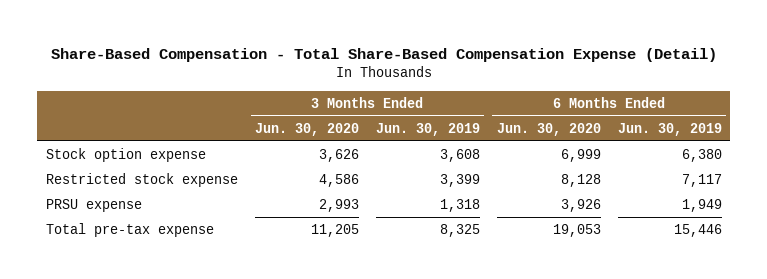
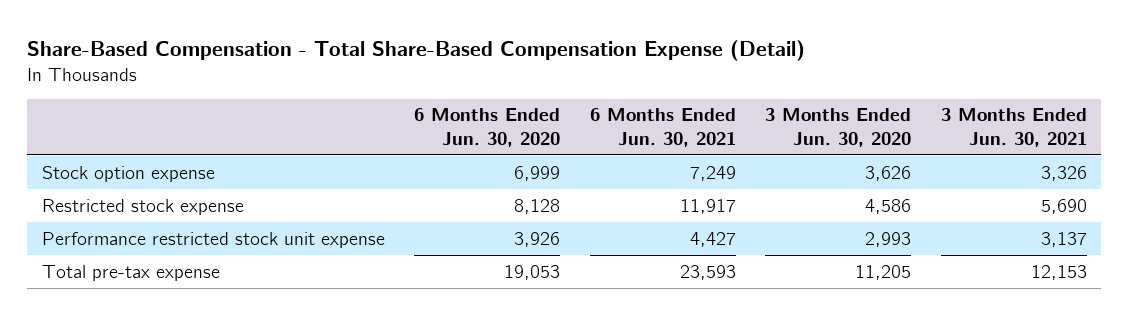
[375,122,480,136] Jun. 30, 2019 -> none
[617,122,722,136] Jun. 30, 2019 -> none
none -> [589,108,736,147] 6 Months Ended Jun. 30, 2021
none -> [940,108,1087,147] 3 Months Ended Jun. 30, 2021
[45,199,142,213] PRSU expense -> [42,231,386,248] Performance restricted stock unit expense

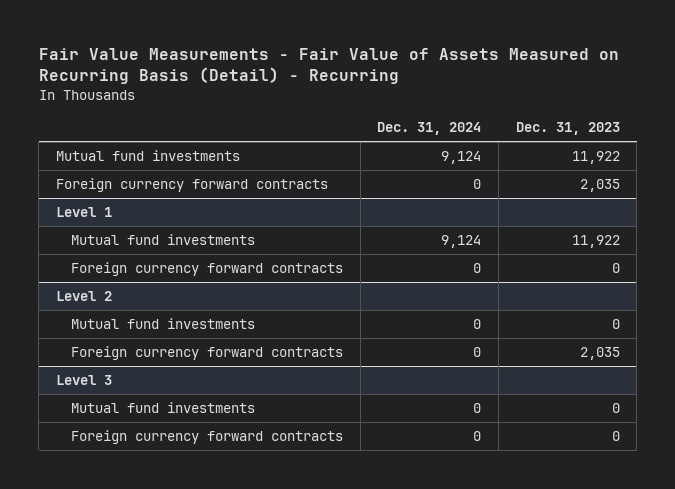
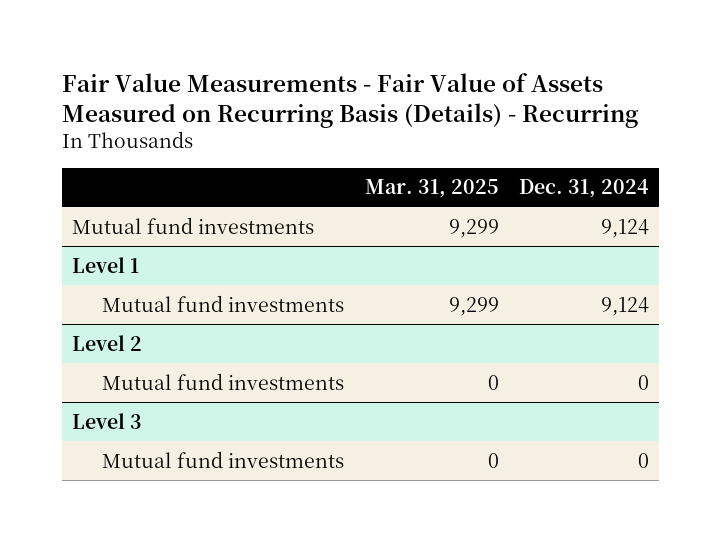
[38,47,619,85] Fair Value Measurements - Fair Value of Assets Measured on Recurring Basis (Detail) - Recurring -> [61,72,638,128] Fair Value Measurements - Fair Value of Assets Measured on Recurring Basis (Details) - Recurring
[515,122,620,136] Dec. 31, 2023 -> none
none -> [364,179,499,199] Mar. 31, 2025
[55,177,328,192] Foreign currency forward contracts -> none
[71,261,344,276] Foreign currency forward contracts -> none
[71,345,344,360] Foreign currency forward contracts -> none
[71,429,344,444] Foreign currency forward contracts -> none

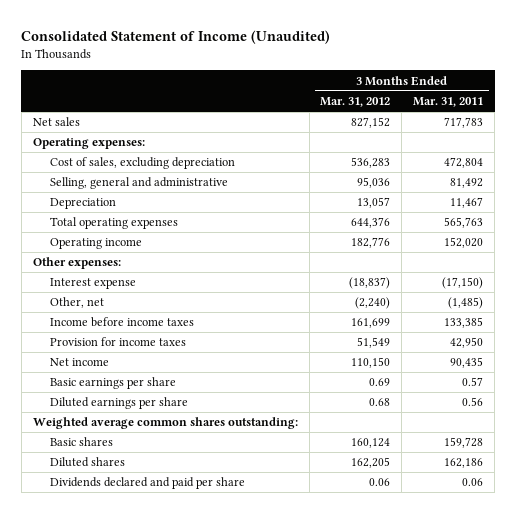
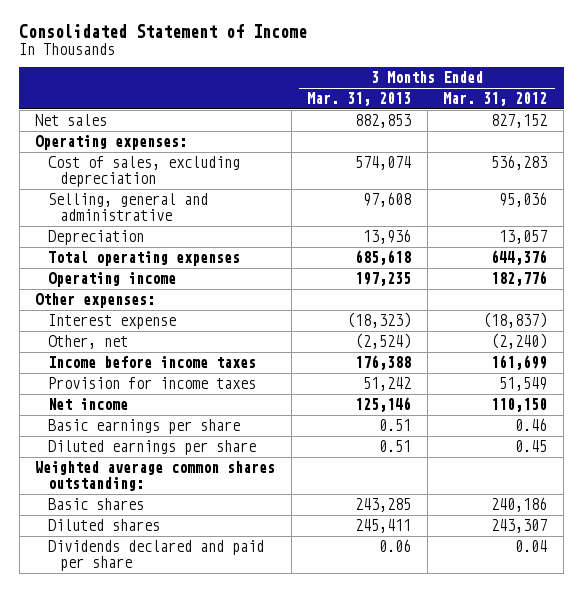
[21,29,331,44] Consolidated Statement of Income (Unaudited) -> [19,24,308,39] Consolidated Statement of Income
[413,97,484,108] Mar. 31, 2011 -> none
none -> [307,92,412,107] Mar. 31, 2013
[369,378,391,387] 0.69 -> [515,418,548,432] 0.46
[369,398,391,407] 0.68 -> [515,440,548,453] 0.45
[351,438,391,449] 160,124 -> [491,497,548,513] 240,186
[351,457,391,469] 162,205 -> [491,519,548,534] 243,307
[369,478,391,487] 0.06 -> [515,540,548,553] 0.04

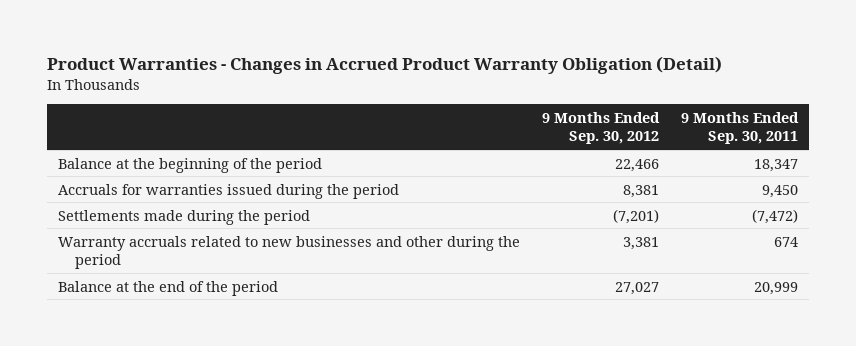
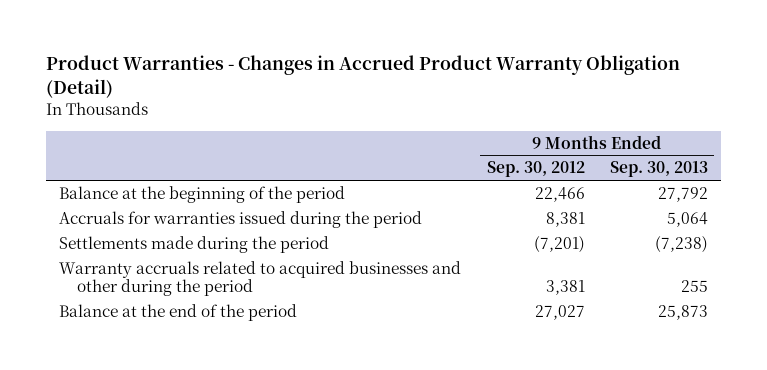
[681,111,800,145] 9 Months Ended Sep. 30, 2011 -> none
none -> [609,161,708,178] Sep. 30, 2013
[58,235,521,270] Warranty accruals related to new businesses and other during the period -> [59,260,462,297] Warranty accruals related to acquired businesses and other during the period

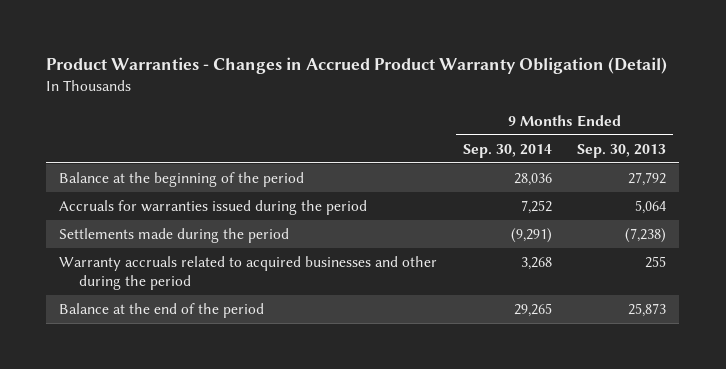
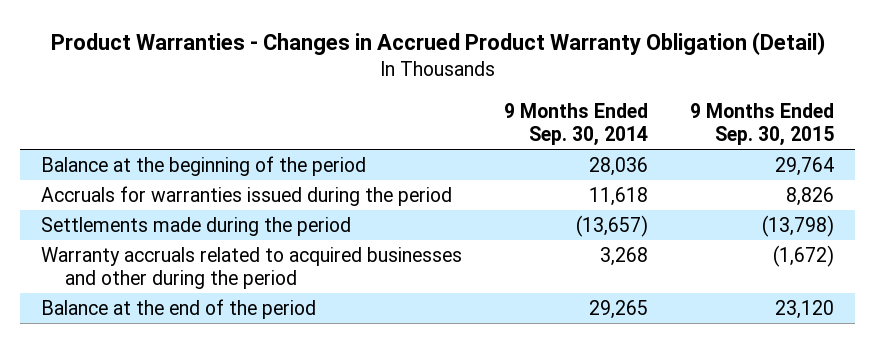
[577,143,667,158] Sep. 30, 2013 -> none
none -> [690,102,835,146] 9 Months Ended Sep. 30, 2015
[520,200,552,215] 7,252 -> [589,186,649,206] 11,618
[510,228,552,244] (9,291) -> [576,214,649,237] (13,657)

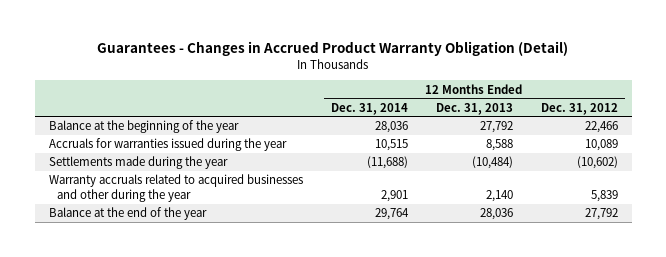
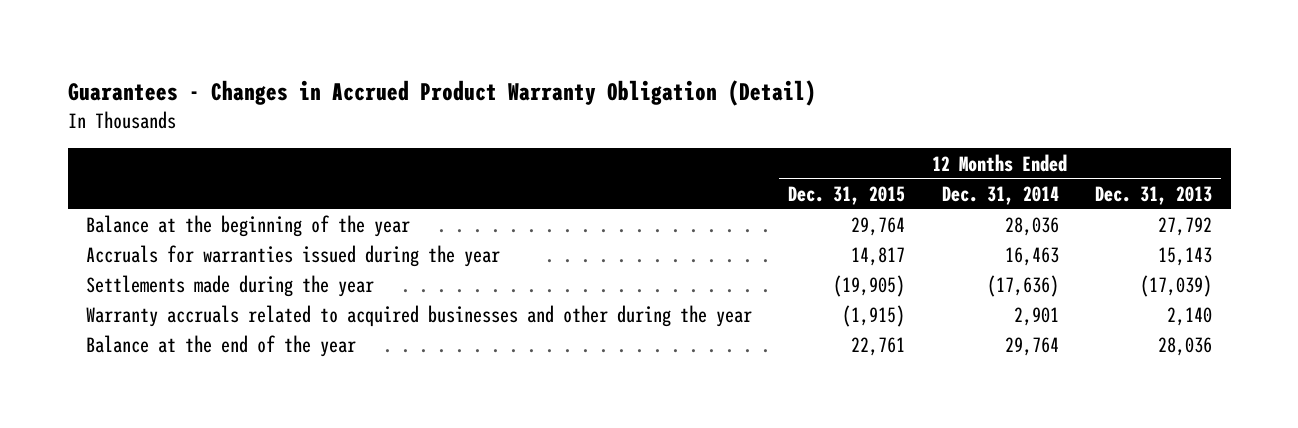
[540,102,618,115] Dec. 31, 2012 -> none
none -> [788,185,906,205] Dec. 31, 2015
[374,139,408,152] 10,515 -> [1004,247,1059,267] 16,463
[485,139,513,152] 8,588 -> [1158,247,1213,267] 15,143
[366,156,408,170] (11,688) -> [986,275,1059,298] (17,636)
[471,156,513,170] (10,484) -> [1140,275,1213,298] (17,039)

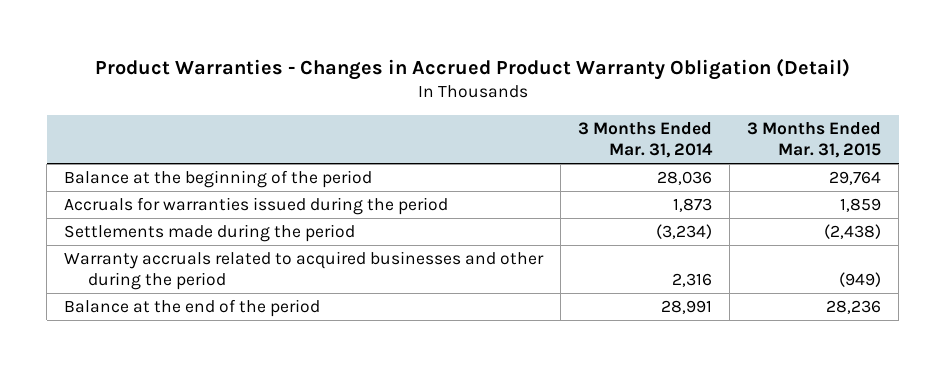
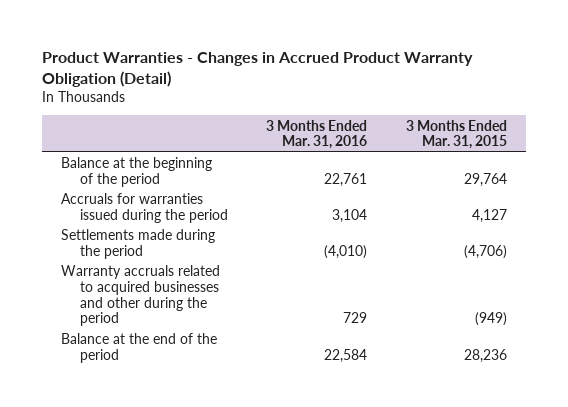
[578,121,714,159] 3 Months Ended Mar. 31, 2014 -> none
none -> [266,119,368,150] 3 Months Ended Mar. 31, 2016
[840,197,882,212] 1,859 -> [471,208,507,223] 4,127
[824,223,882,239] (2,438) -> [463,244,507,259] (4,706)

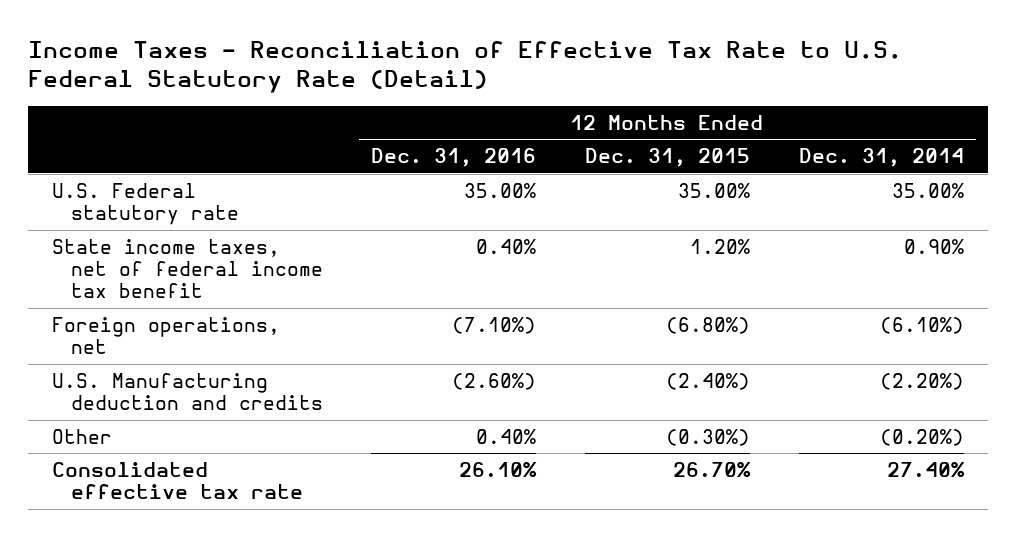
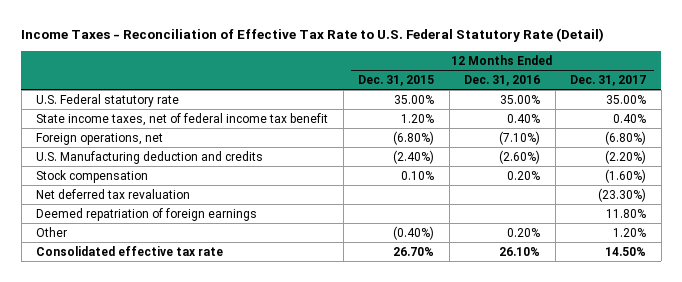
[798,148,964,168] Dec. 31, 2014 -> none
none -> [570,75,647,87] Dec. 31, 2017
none -> [36,169,149,183] Stock compensation
none -> [36,188,191,199] Net deferred tax revaluation
none -> [36,207,258,221] Deemed repatriation of foreign earnings
[476,428,537,444] 0.40% -> [507,227,541,237] 0.20%
[665,428,750,446] (0.30%) -> [393,225,435,240] (0.40%)

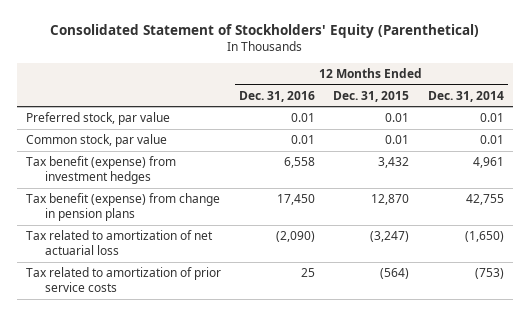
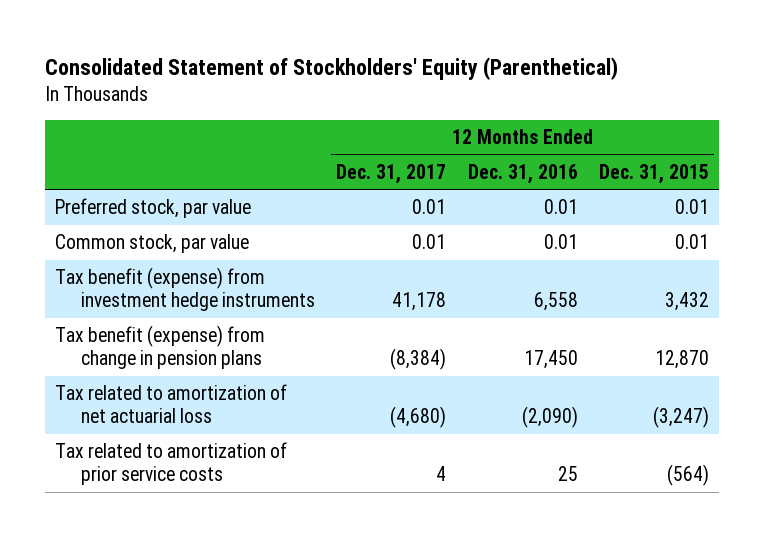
[427,90,504,102] Dec. 31, 2014 -> none
none -> [336,163,447,184] Dec. 31, 2017
[25,156,176,185] Tax benefit (expense) from investment hedges -> [55,267,316,312] Tax benefit (expense) from investment hedge instruments

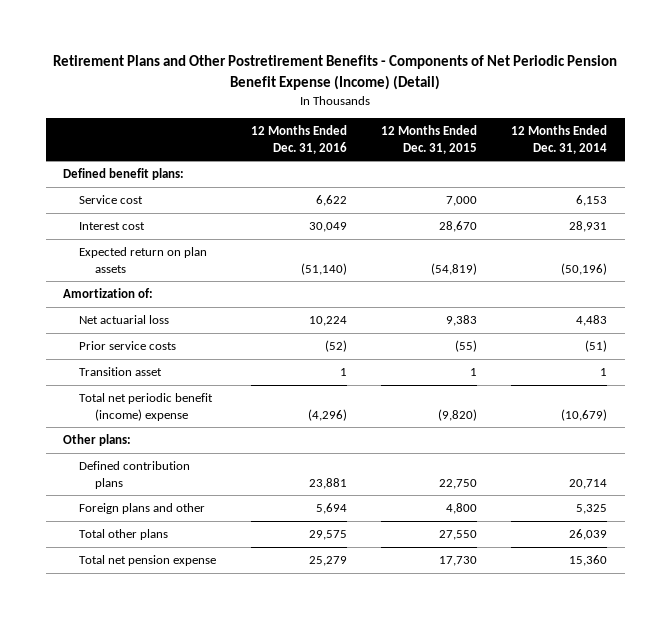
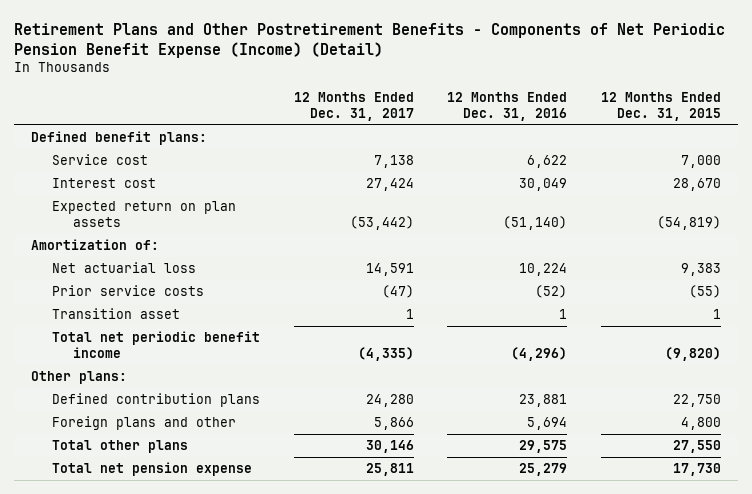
[511,124,608,154] 12 Months Ended Dec. 31, 2014 -> none
none -> [293,91,414,121] 12 Months Ended Dec. 31, 2017
[79,393,214,421] Total net periodic benefit (income) expense -> [51,331,260,359] Total net periodic benefit income

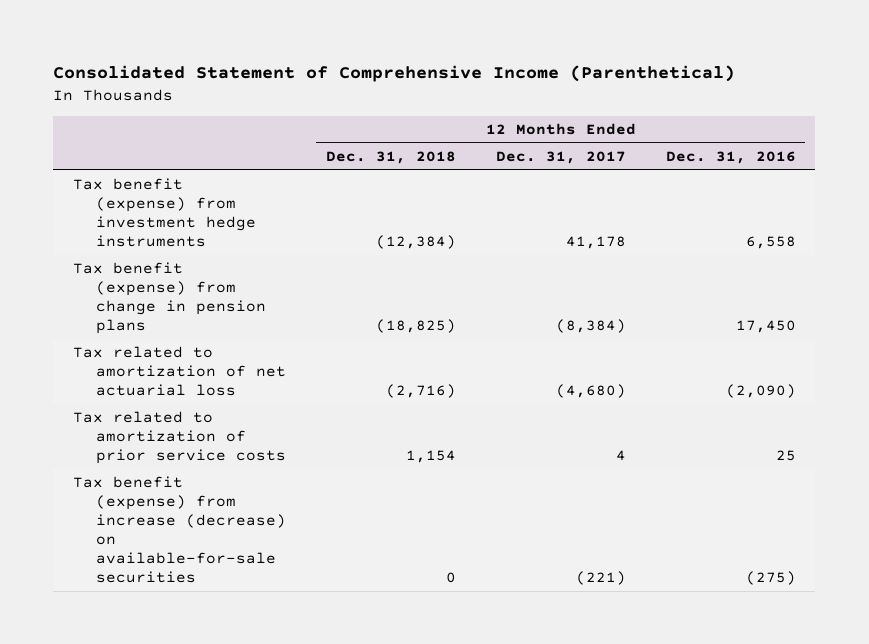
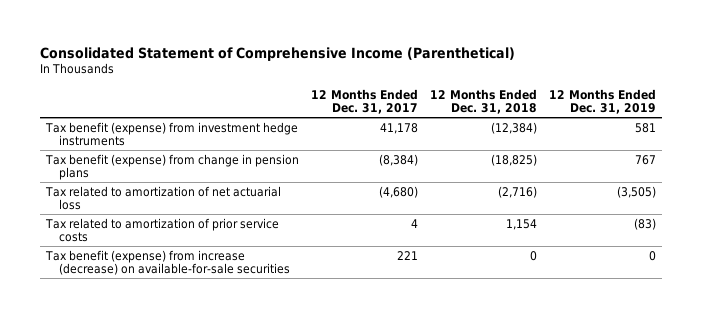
[665,150,796,164] Dec. 31, 2016 -> none
none -> [549,88,657,114] 12 Months Ended Dec. 31, 2019
[575,571,626,586] (221) -> [396,250,418,260] 221

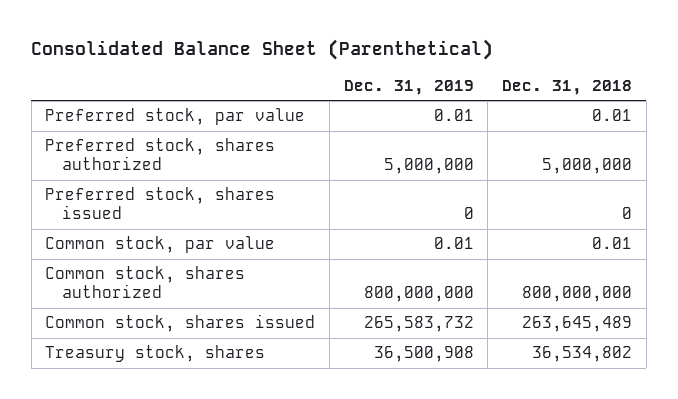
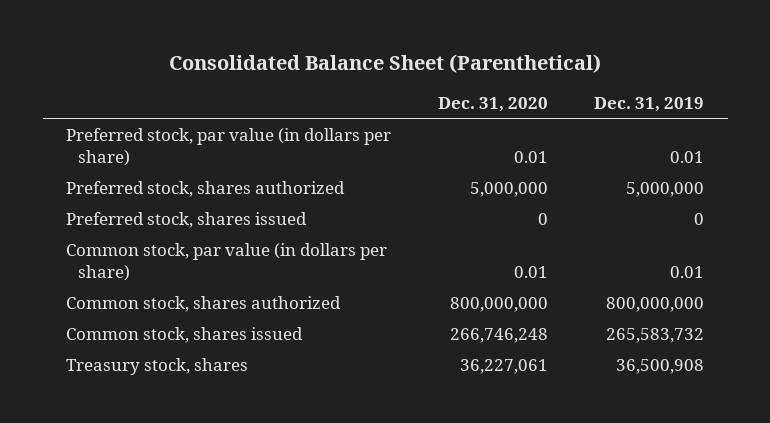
[502,79,633,95] Dec. 31, 2018 -> none
none -> [437,96,548,112] Dec. 31, 2020
[45,108,306,126] Preferred stock, par value -> [66,127,392,166] Preferred stock, par value (in dollars per share)
[45,236,276,254] Common stock, par value -> [66,242,388,281] Common stock, par value (in dollars per share)

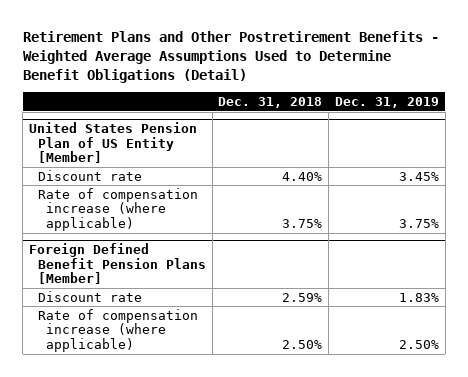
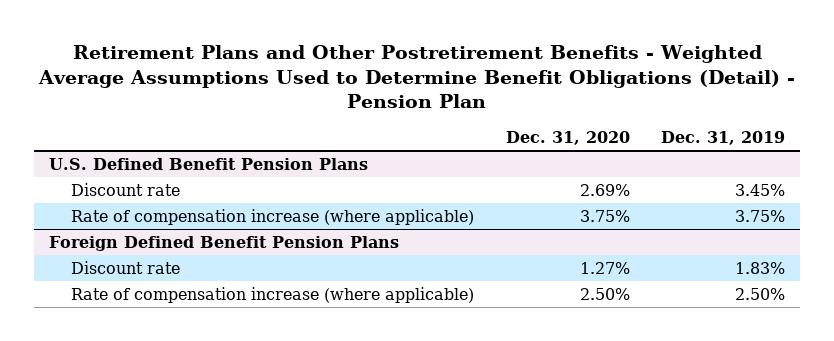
[22,30,439,84] Retirement Plans and Other Postretirement Benefits - Weighted Average Assumptions Used to Determine Benefit Obligations (Detail) -> [38,44,796,109] Retirement Plans and Other Postretirement Benefits - Weighted Average Assumptions Used to Determine Benefit Obligations (Detail) - Pension Plan
[218,97,323,109] Dec. 31, 2018 -> none
none -> [505,131,630,146] Dec. 31, 2020
[28,122,197,164] United States Pension Plan of US Entity [Member] -> none
none -> [49,157,369,170] U.S. Defined Benefit Pension Plans
[28,243,206,285] Foreign Defined Benefit Pension Plans [Member] -> [49,235,400,251] Foreign Defined Benefit Pension Plans

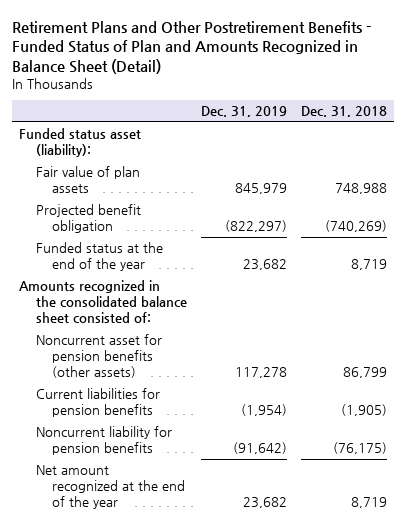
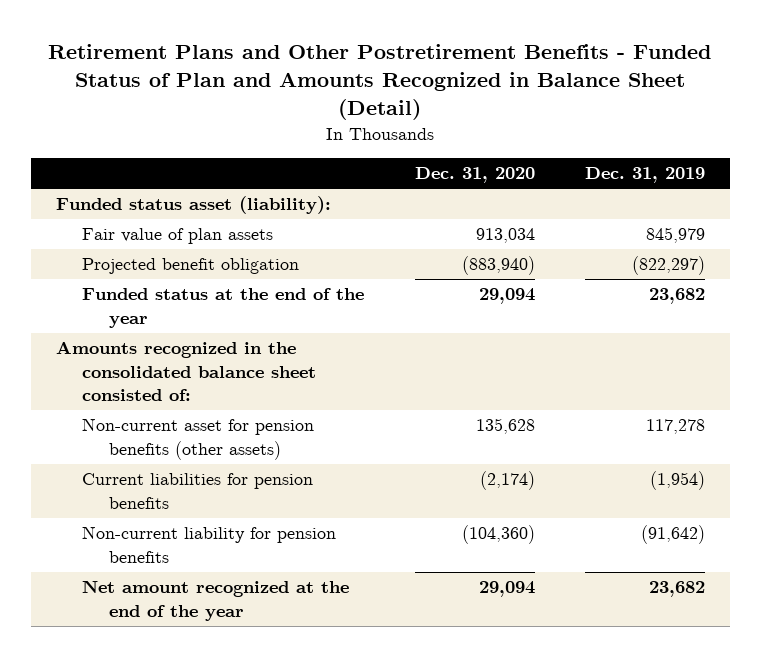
[300,106,387,118] Dec. 31, 2018 -> none
none -> [414,167,535,184] Dec. 31, 2020
[35,334,162,379] Noncurrent asset for pension benefits (other assets) -> [82,418,315,460] Non-current asset for pension benefits (other assets)
[35,426,172,456] Noncurrent liability for pension benefits -> [82,526,337,563] Non-current liability for pension benefits

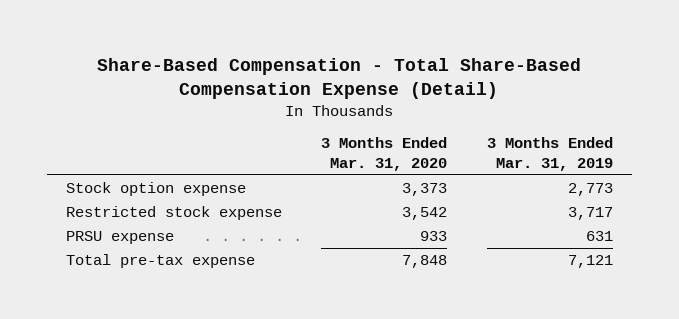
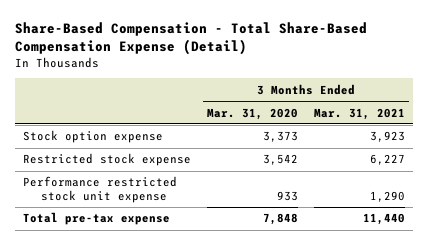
[486,137,613,172] 3 Months Ended Mar. 31, 2019 -> none
none -> [313,107,405,120] Mar. 31, 2021
[66,231,175,245] PRSU expense -> [22,176,177,204] Performance restricted stock unit expense

